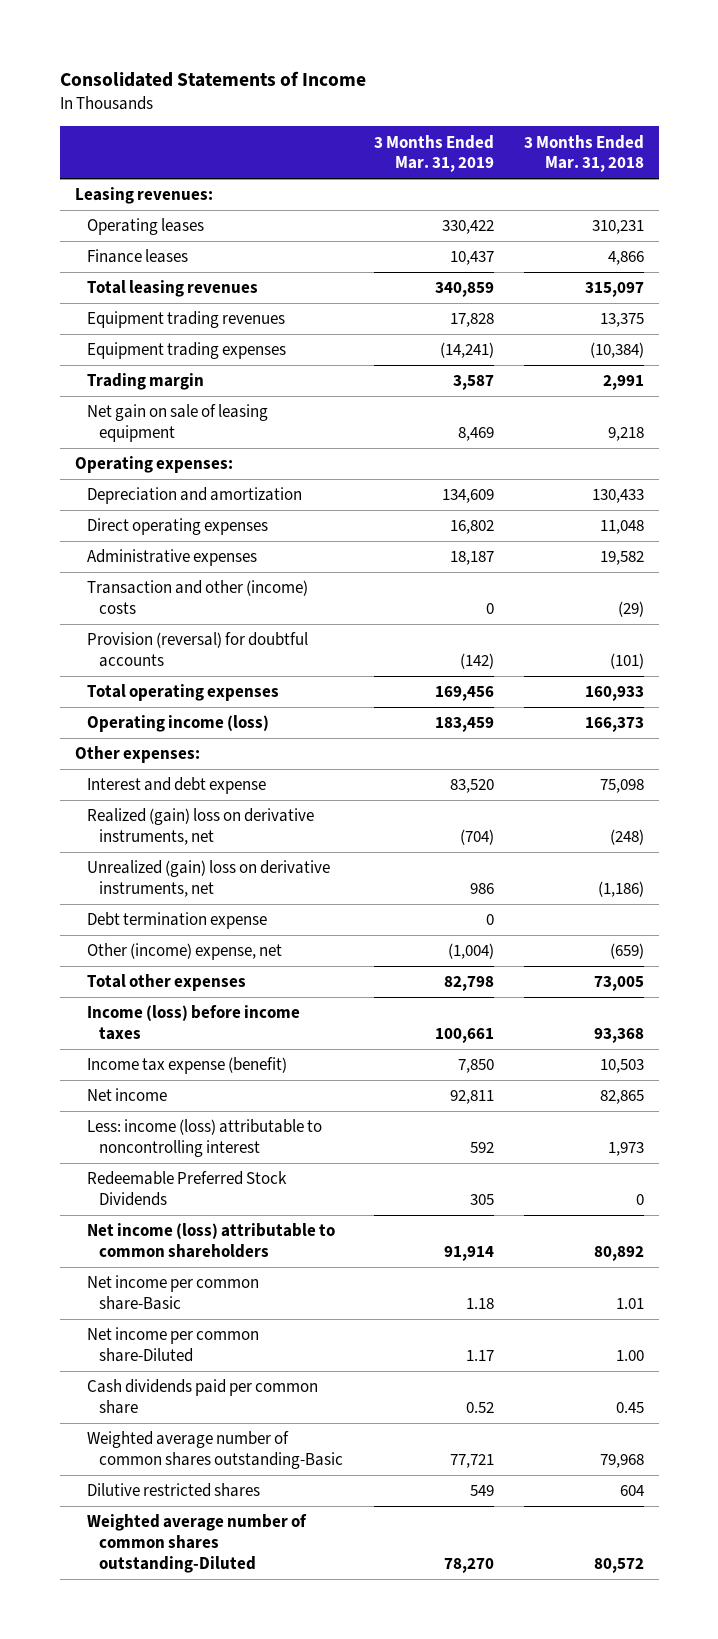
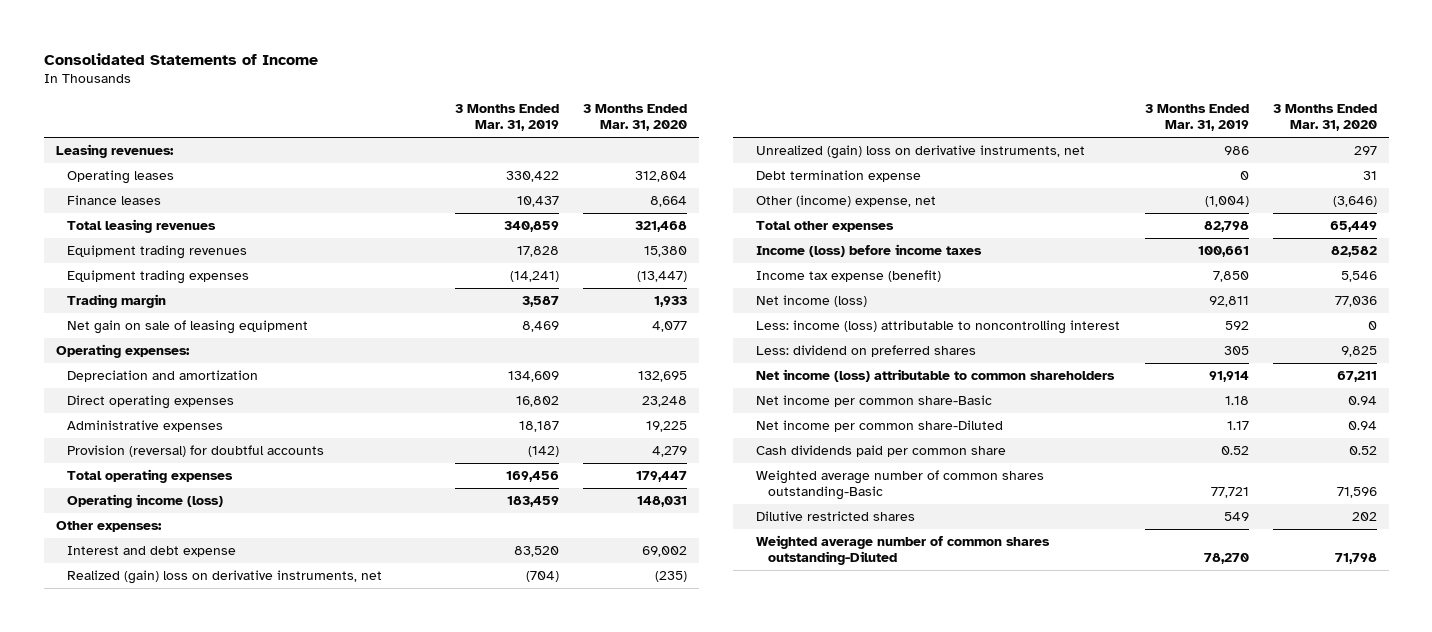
[523,134,644,173] 3 Months Ended Mar. 31, 2018 -> none
none -> [583,104,688,132] 3 Months Ended Mar. 31, 2020
[86,580,308,614] Transaction and other (income) costs -> none
[86,1088,167,1102] Net income -> [756,295,868,308] Net income (loss)
[86,1171,287,1206] Redeemable Preferred Stock Dividends -> [756,345,977,358] Less: dividend on preferred shares

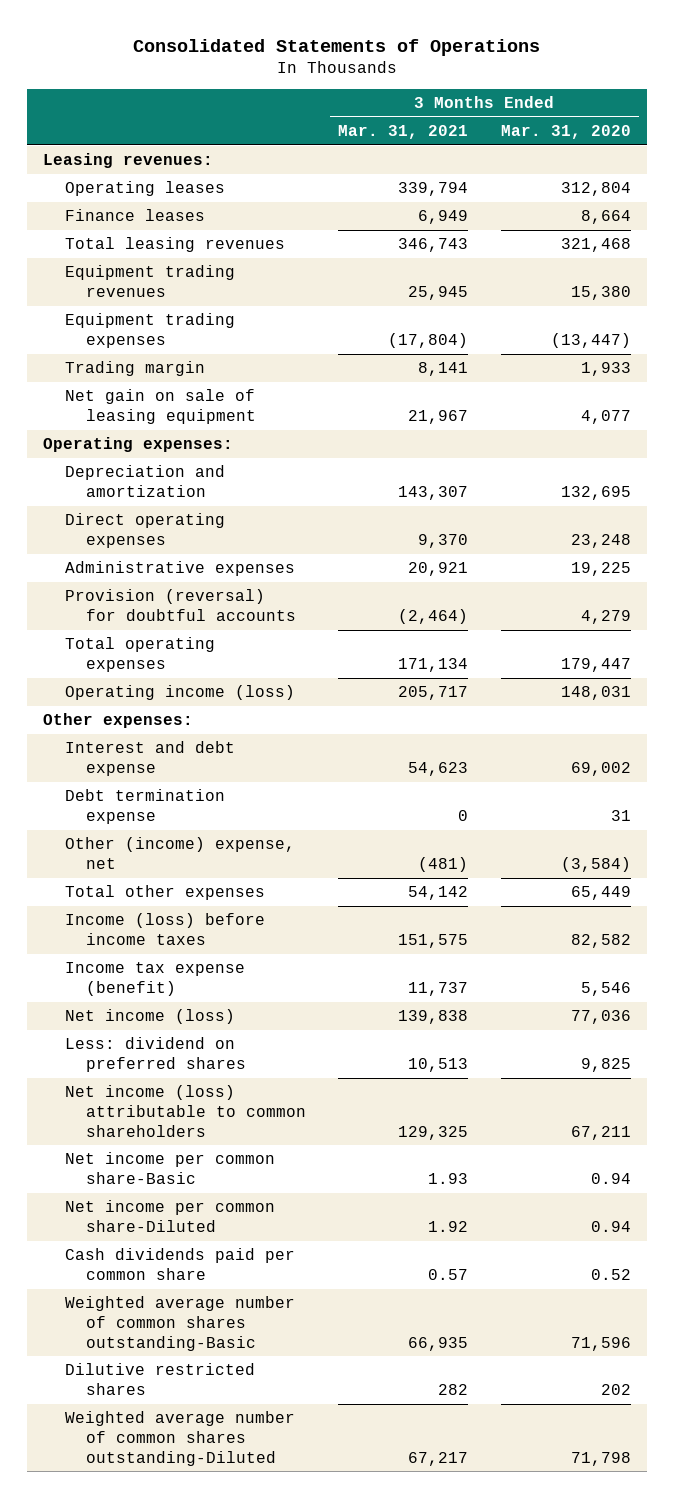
[43,52,318,65] Consolidated Statements of Income -> [132,38,540,56] Consolidated Statements of Operations
[455,104,560,132] 3 Months Ended Mar. 31, 2019 -> none
none -> [338,125,469,140] Mar. 31, 2021
[67,570,383,585] Realized (gain) loss on derivative instruments, net -> none
[756,145,1086,160] Unrealized (gain) loss on derivative instruments, net -> none
[1332,196,1377,208] (3,646) -> [560,856,631,872] (3,584)
[756,320,1121,335] Less: income (loss) attributable to noncontrolling interest -> none

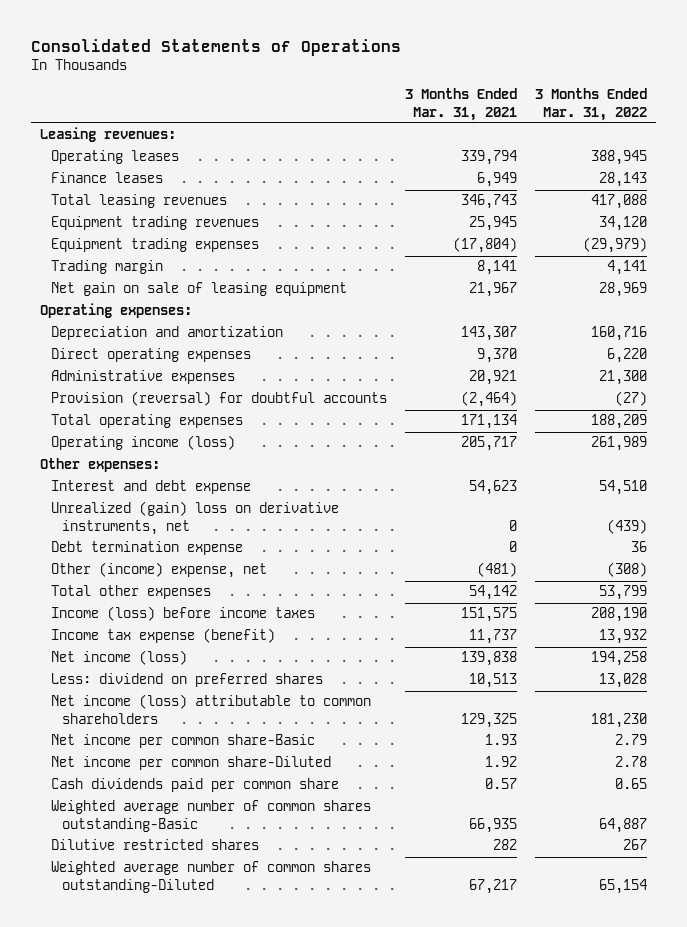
[500,125,631,140] Mar. 31, 2020 -> none
none -> [535,88,648,121] 3 Months Ended Mar. 31, 2022
none -> [51,501,340,535] Unrealized (gain) loss on derivative instruments, net

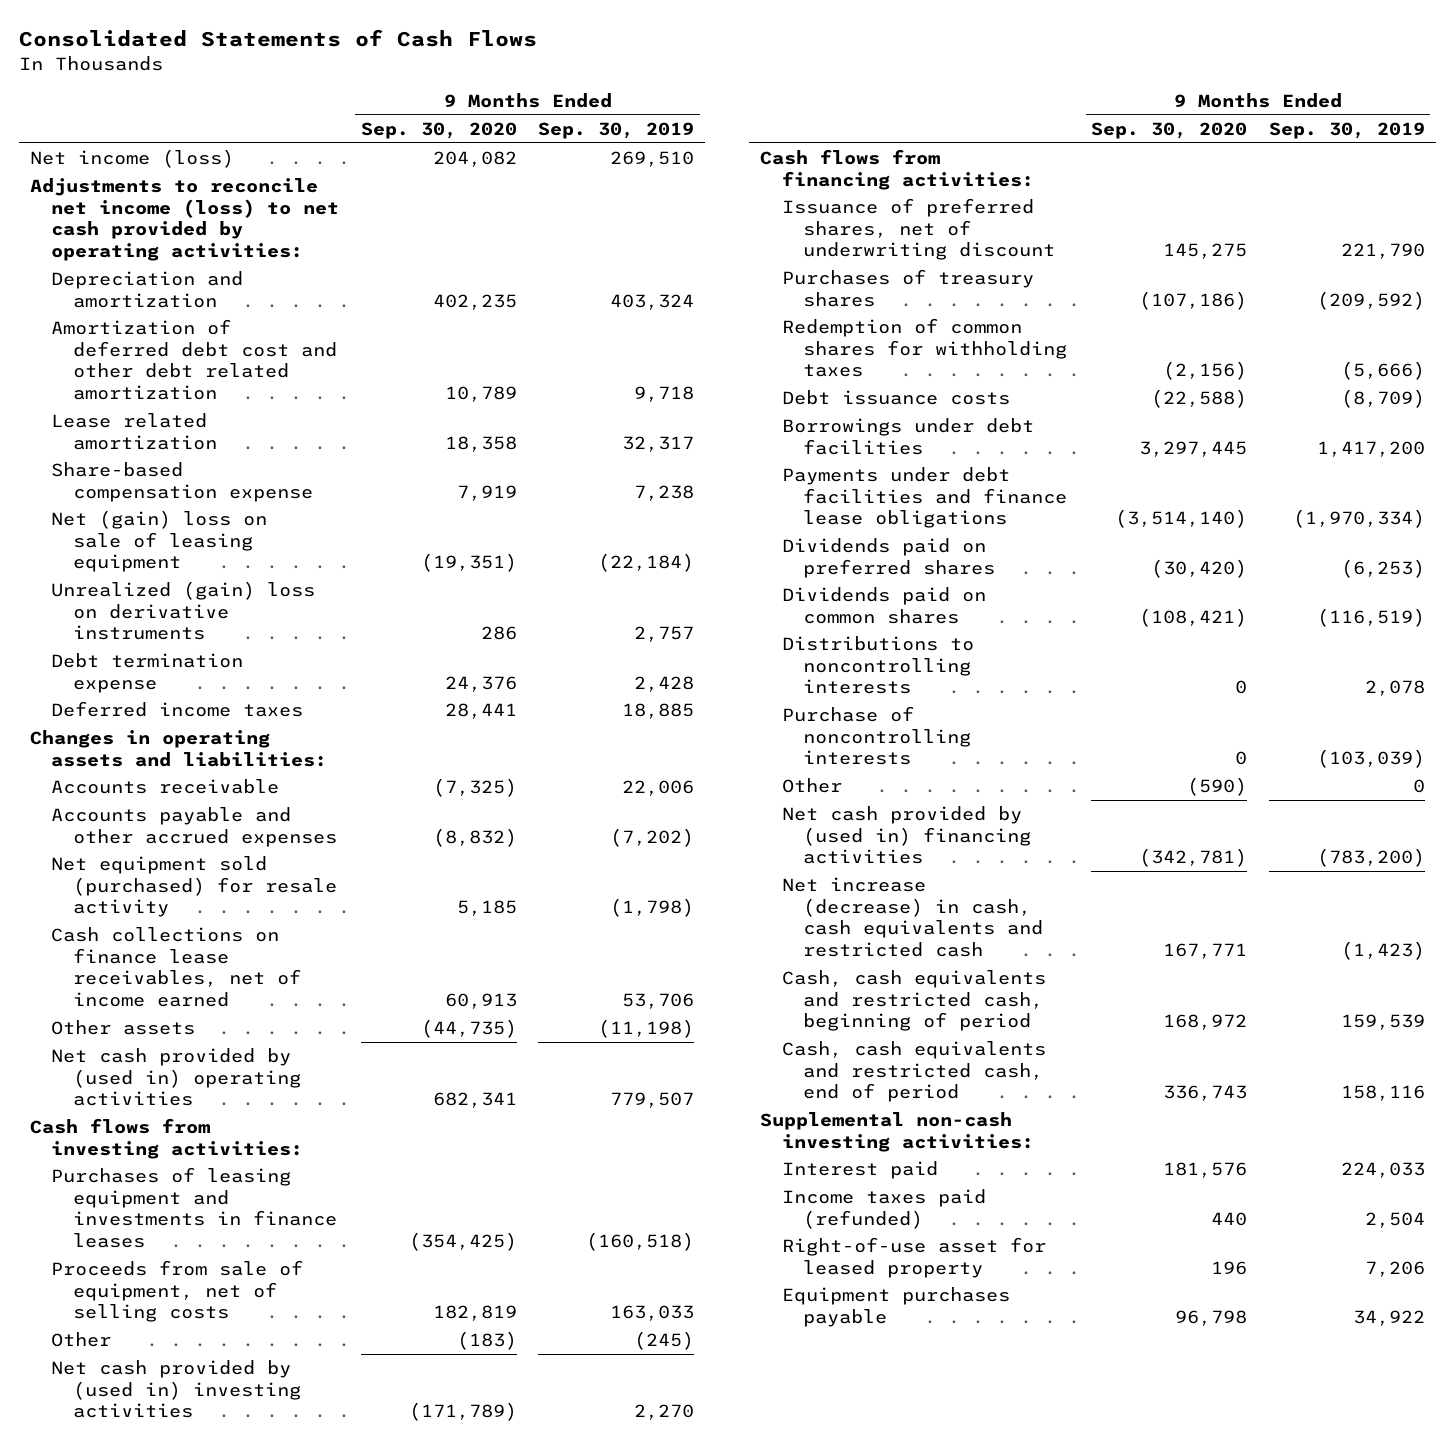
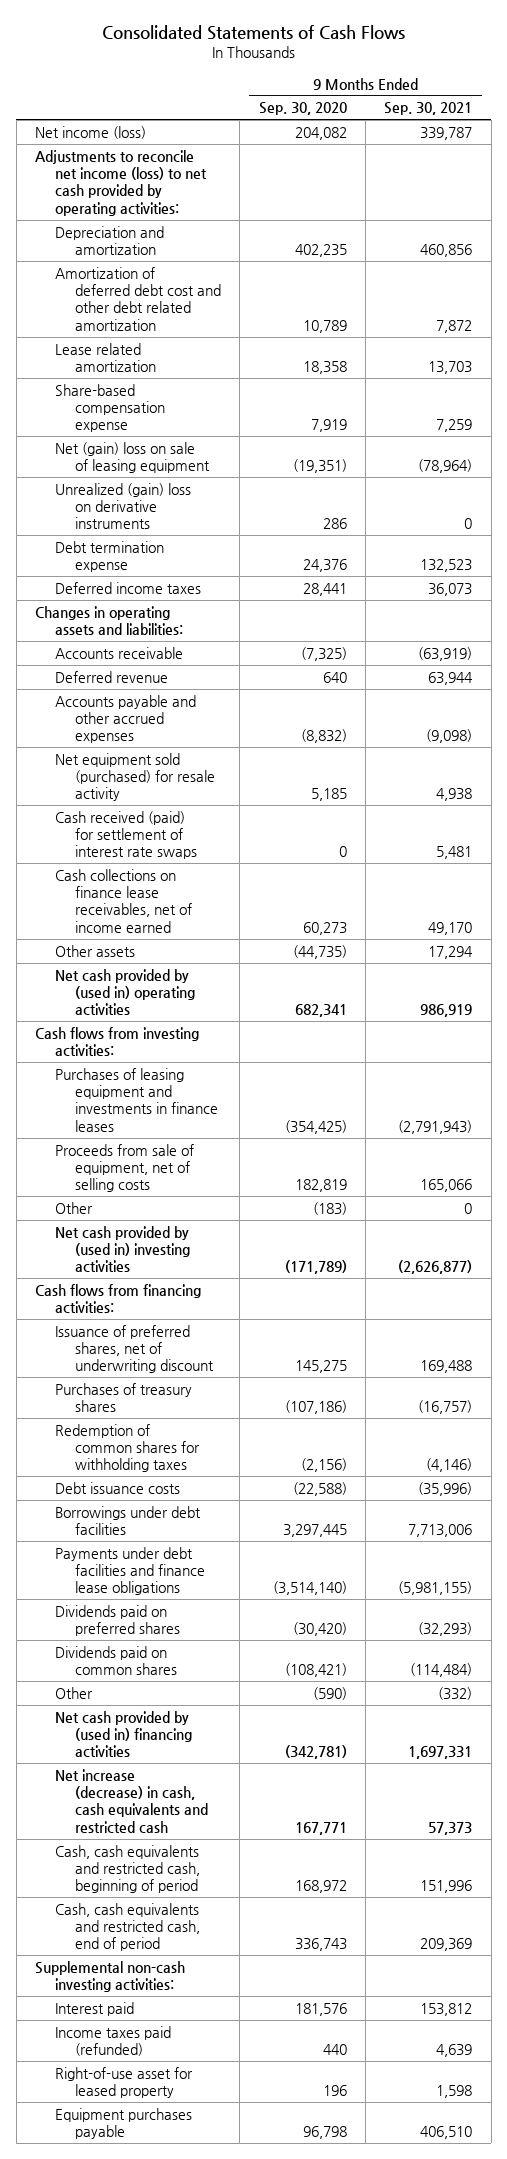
[538,121,695,139] Sep. 30, 2019 -> none
none -> [384,102,473,116] Sep. 30, 2021
none -> [55,670,169,683] Deferred revenue
none -> [55,810,198,860] Cash received (paid) for settlement of interest rate swaps
[444,993,517,1010] 60,913 -> [302,921,347,935] 60,273
[781,636,974,695] Distributions to noncontrolling interests -> none
[781,706,972,766] Purchase of noncontrolling interests -> none

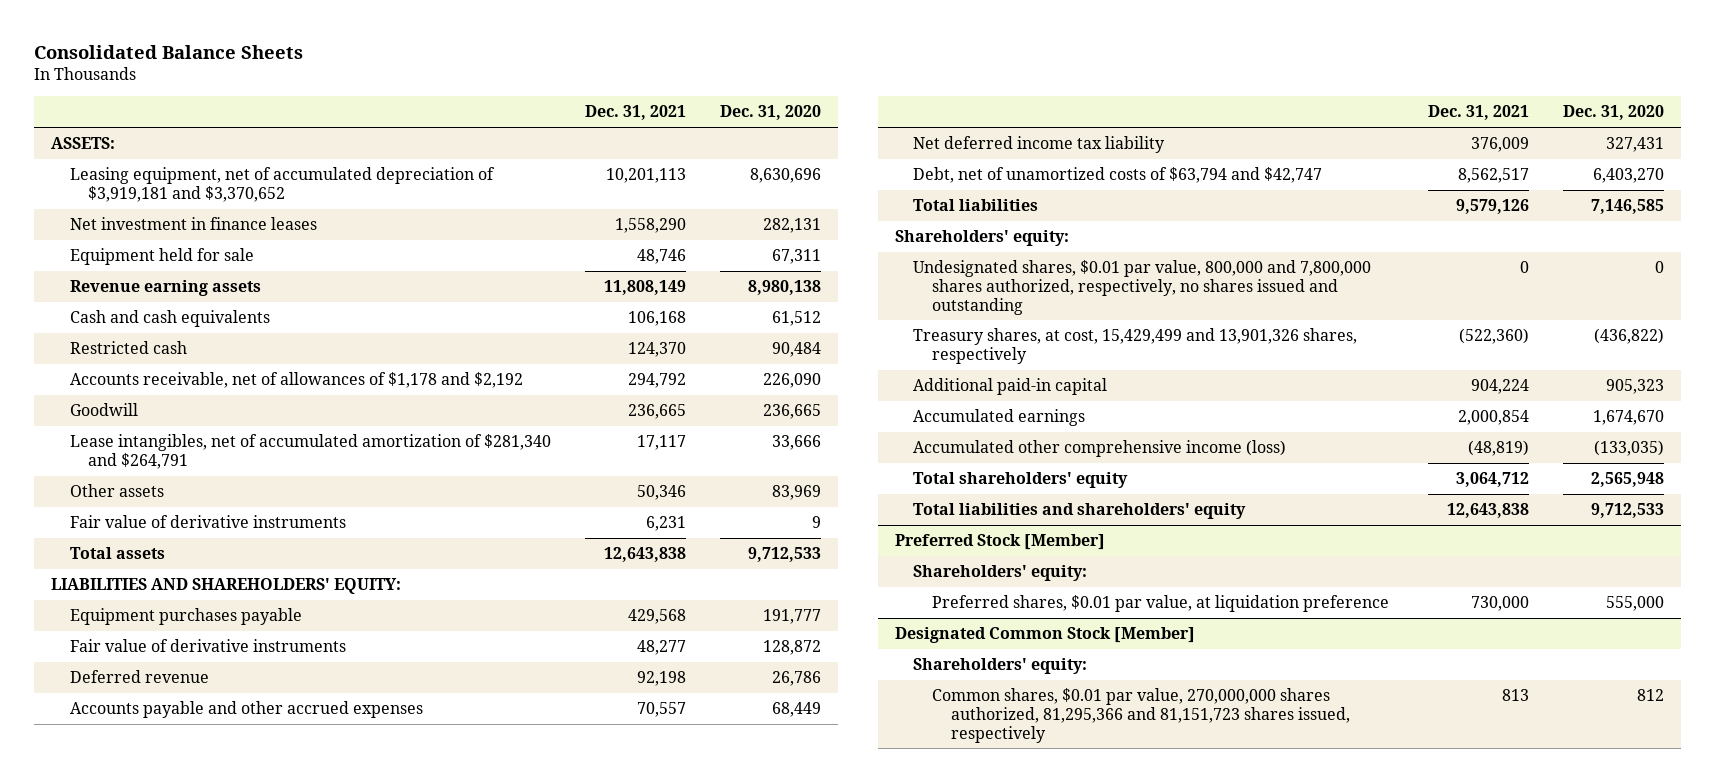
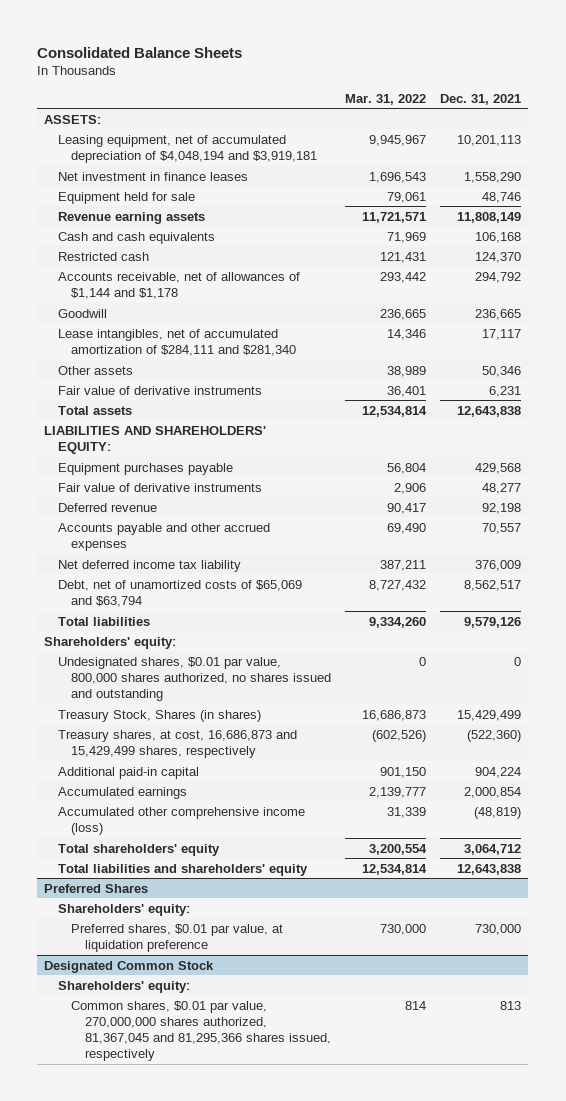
[719,105,821,121] Dec. 31, 2020 -> none
none -> [345,93,427,105] Mar. 31, 2022
[69,167,495,202] Leasing equipment, net of accumulated depreciation of $3,919,181 and $3,370,652 -> [57,134,318,163] Leasing equipment, net of accumulated depreciation of $4,048,194 and $3,919,181
[69,372,523,389] Accounts receivable, net of allowances of $1,178 and $2,192 -> [57,271,300,299] Accounts receivable, net of allowances of $1,144 and $1,178
[69,434,551,469] Lease intangibles, net of accumulated amortization of $281,340 and $264,791 -> [57,328,297,356] Lease intangibles, net of accumulated amortization of $284,111 and $281,340
[913,167,1323,184] Debt, net of unamortized costs of $63,794 and $42,747 -> [57,579,302,607] Debt, net of unamortized costs of $65,069 and $63,794
[913,260,1372,315] Undesignated shares, $0.01 par value, 800,000 and 7,800,000 shares authorized, respectively, no shares issued and outstanding -> [57,656,332,702] Undesignated shares, $0.01 par value, 800,000 shares authorized, no shares issued and outstanding
none -> [57,709,261,722] Treasury Stock, Shares (in shares)
[913,328,1358,364] Treasury shares, at cost, 15,429,499 and 13,901,326 shares, respectively -> [57,729,297,758] Treasury shares, at cost, 16,686,873 and 15,429,499 shares, respectively
[894,534,1105,551] Preferred Stock [Member] -> [44,883,149,893] Preferred Shares
[894,627,1195,644] Designated Common Stock [Member] -> [44,960,215,973] Designated Common Stock
[932,688,1350,743] Common shares, $0.01 par value, 270,000,000 shares authorized, 81,295,366 and 81,151,723 shares issued, respectively -> [71,1000,331,1062] Common shares, $0.01 par value, 270,000,000 shares authorized, 81,367,045 and 81,295,366 shares issued, respectively

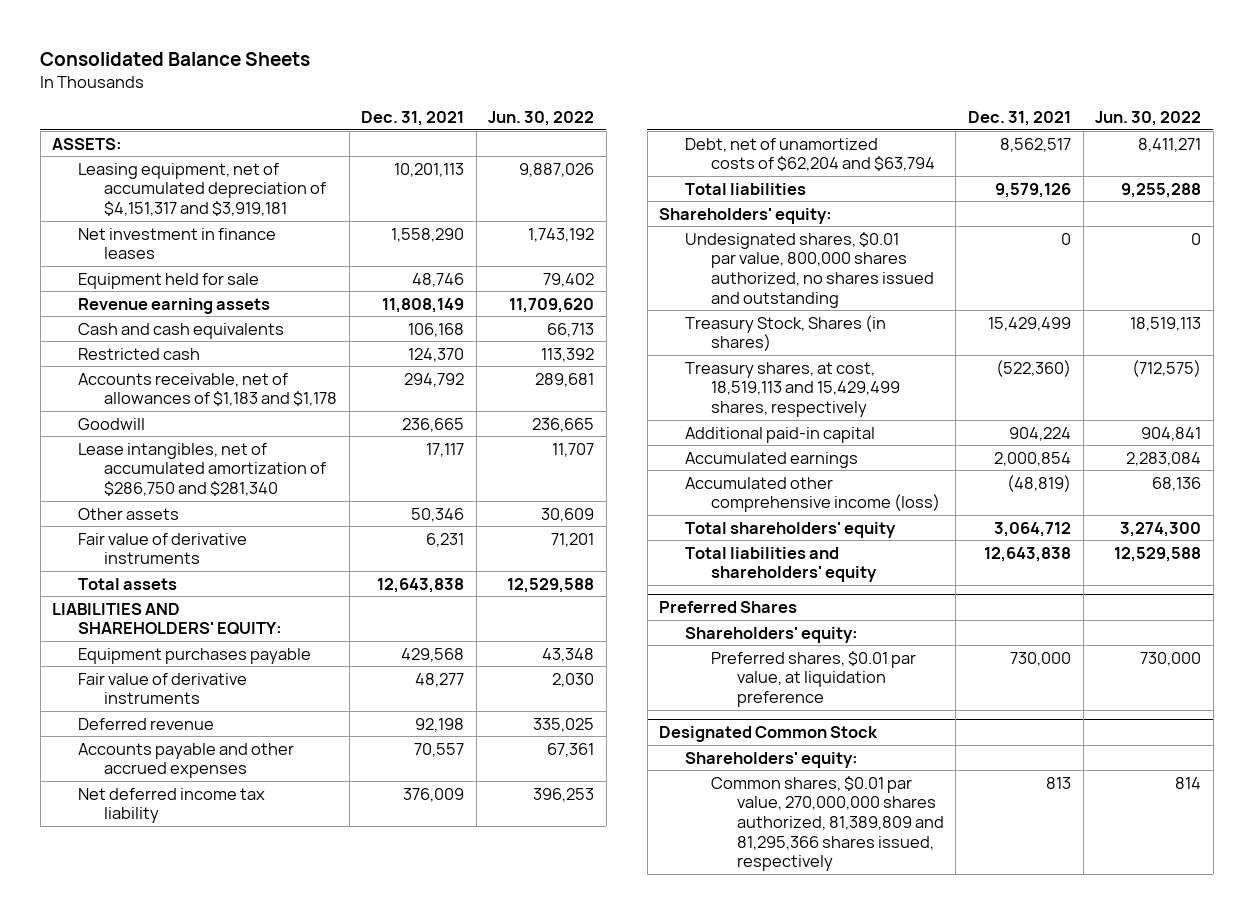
[345,93,427,105] Mar. 31, 2022 -> none
none -> [488,110,595,126] Jun. 30, 2022
[57,134,318,163] Leasing equipment, net of accumulated depreciation of $4,048,194 and $3,919,181 -> [78,162,327,216] Leasing equipment, net of accumulated depreciation of $4,151,317 and $3,919,181
[57,271,300,299] Accounts receivable, net of allowances of $1,144 and $1,178 -> [78,372,338,407] Accounts receivable, net of allowances of $1,183 and $1,178
[57,328,297,356] Lease intangibles, net of accumulated amortization of $284,111 and $281,340 -> [78,442,327,496] Lease intangibles, net of accumulated amortization of $286,750 and $281,340
[57,579,302,607] Debt, net of unamortized costs of $65,069 and $63,794 -> [685,137,935,172] Debt, net of unamortized costs of $62,204 and $63,794
[57,729,297,758] Treasury shares, at cost, 16,686,873 and 15,429,499 shares, respectively -> [685,361,900,417] Treasury shares, at cost, 18,519,113 and 15,429,499 shares, respectively
[71,1000,331,1062] Common shares, $0.01 par value, 270,000,000 shares authorized, 81,367,045 and 81,295,366 shares issued, respectively -> [710,775,944,872] Common shares, $0.01 par value, 270,000,000 shares authorized, 81,389,809 and 81,295,366 shares issued, respectively

